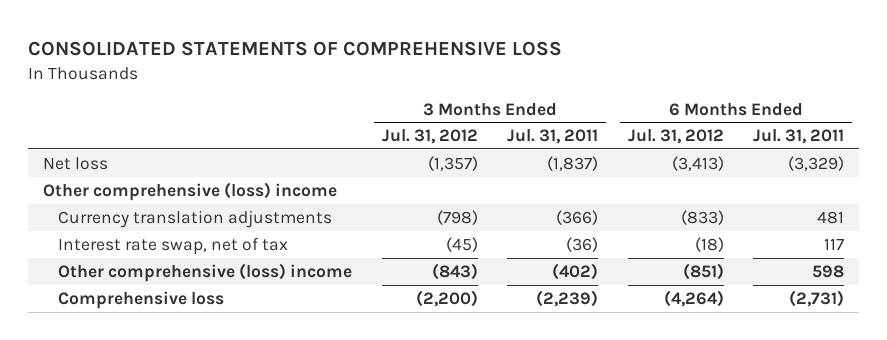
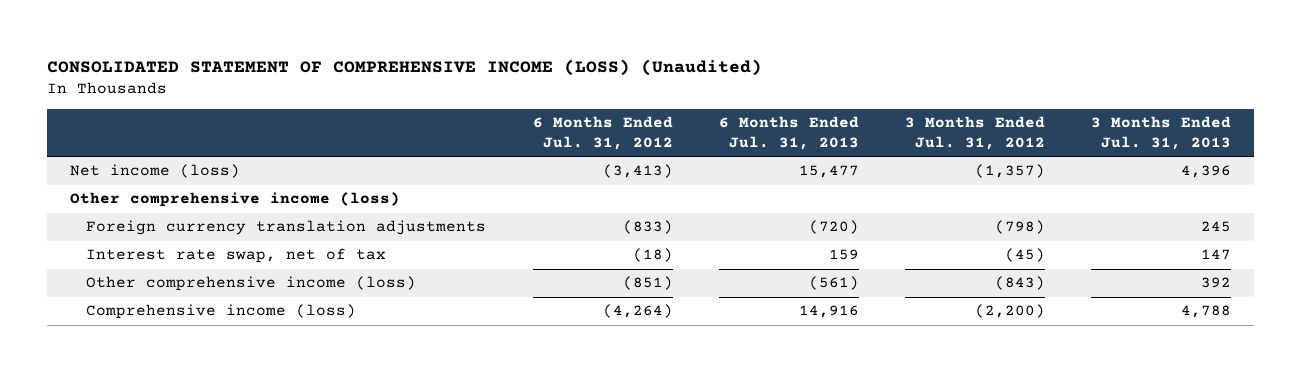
[28,41,563,57] CONSOLIDATED STATEMENTS OF COMPREHENSIVE LOSS -> [47,58,763,76] CONSOLIDATED STATEMENT OF COMPREHENSIVE INCOME (LOSS) (Unaudited)
[507,129,599,145] Jul. 31, 2011 -> none
[753,129,845,145] Jul. 31, 2011 -> none
none -> [718,116,859,150] 6 Months Ended Jul. 31, 2013
none -> [1091,116,1232,150] 3 Months Ended Jul. 31, 2013
[42,156,108,170] Net loss -> [70,164,241,179] Net income (loss)
[42,181,337,201] Other comprehensive (loss) income -> [70,192,401,208] Other comprehensive income (loss)
[58,209,333,228] Currency translation adjustments -> [86,220,487,236] Foreign currency translation adjustments
[58,262,353,282] Other comprehensive (loss) income -> [86,276,417,292] Other comprehensive income (loss)
[58,290,225,309] Comprehensive loss -> [86,304,357,320] Comprehensive income (loss)

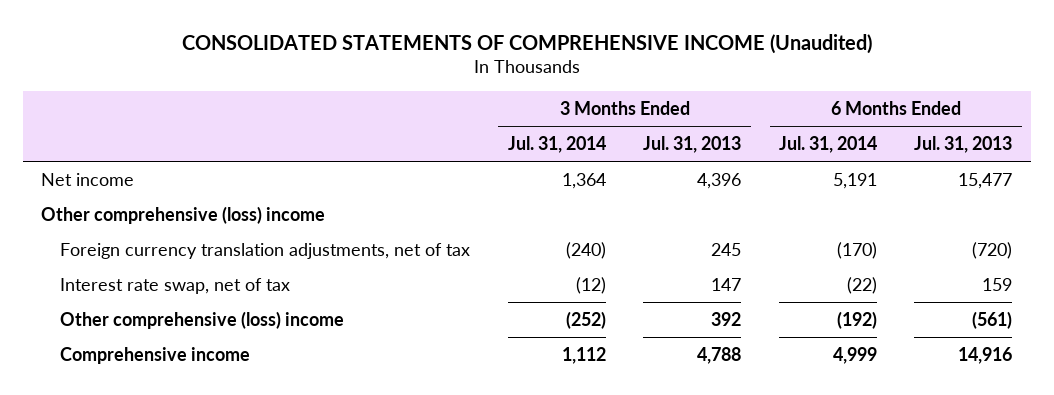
[47,58,763,76] CONSOLIDATED STATEMENT OF COMPREHENSIVE INCOME (LOSS) (Unaudited) -> [181,33,872,54] CONSOLIDATED STATEMENTS OF COMPREHENSIVE INCOME (Unaudited)
[532,116,673,150] 6 Months Ended Jul. 31, 2012 -> none
[904,116,1045,150] 3 Months Ended Jul. 31, 2012 -> none
none -> [507,135,606,153] Jul. 31, 2014
none -> [778,135,877,153] Jul. 31, 2014
[70,164,241,179] Net income (loss) -> [41,172,135,186] Net income
[70,192,401,208] Other comprehensive income (loss) -> [41,205,326,224] Other comprehensive (loss) income
[86,220,487,236] Foreign currency translation adjustments -> [60,242,471,259] Foreign currency translation adjustments, net of tax
[86,276,417,292] Other comprehensive income (loss) -> [60,310,345,329] Other comprehensive (loss) income
[86,304,357,320] Comprehensive income (loss) -> [60,346,251,364] Comprehensive income

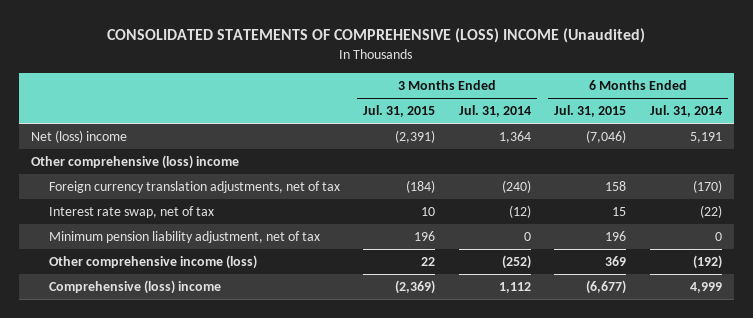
[181,33,872,54] CONSOLIDATED STATEMENTS OF COMPREHENSIVE INCOME (Unaudited) -> [107,28,646,44] CONSOLIDATED STATEMENTS OF COMPREHENSIVE (LOSS) INCOME (Unaudited)
[643,135,742,153] Jul. 31, 2013 -> none
[914,135,1013,153] Jul. 31, 2013 -> none
none -> [363,105,436,118] Jul. 31, 2015
none -> [554,105,627,118] Jul. 31, 2015
[41,172,135,186] Net income -> [30,130,127,144] Net (loss) income
none -> [48,231,320,244] Minimum pension liability adjustment, net of tax
[60,310,345,329] Other comprehensive (loss) income -> [48,255,257,270] Other comprehensive income (loss)
[60,346,251,364] Comprehensive income -> [48,280,221,295] Comprehensive (loss) income

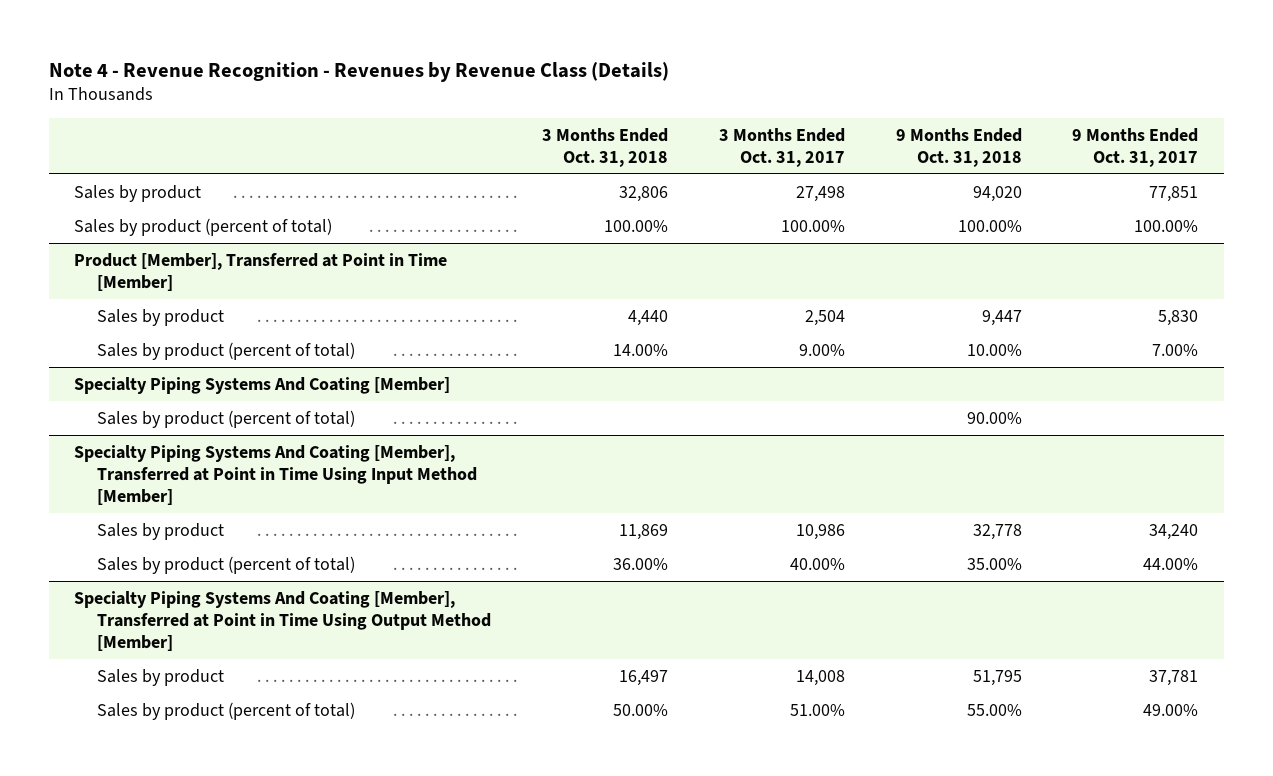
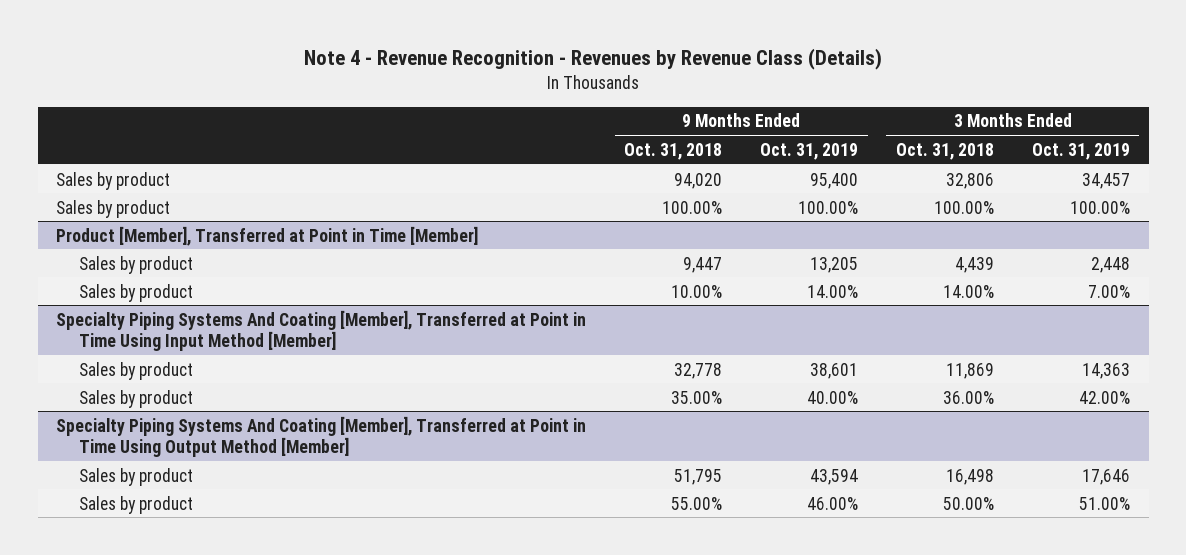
[718,127,845,168] 3 Months Ended Oct. 31, 2017 -> none
[1072,127,1199,168] 9 Months Ended Oct. 31, 2017 -> none
none -> [760,142,859,160] Oct. 31, 2019
none -> [1031,142,1130,160] Oct. 31, 2019
[74,217,333,236] Sales by product (percent of total) -> [56,199,171,218] Sales by product
[74,376,451,394] Specialty Piping Systems And Coating [Member] -> none
[97,409,356,428] Sales by product (percent of total) -> none
[627,309,668,326] 4,440 -> [954,256,994,273] 4,439
[97,341,356,360] Sales by product (percent of total) -> [78,283,193,302] Sales by product
[97,555,356,574] Sales by product (percent of total) -> [78,389,193,408] Sales by product
[618,669,668,686] 16,497 -> [945,468,994,485] 16,498
[97,701,356,720] Sales by product (percent of total) -> [78,495,193,514] Sales by product

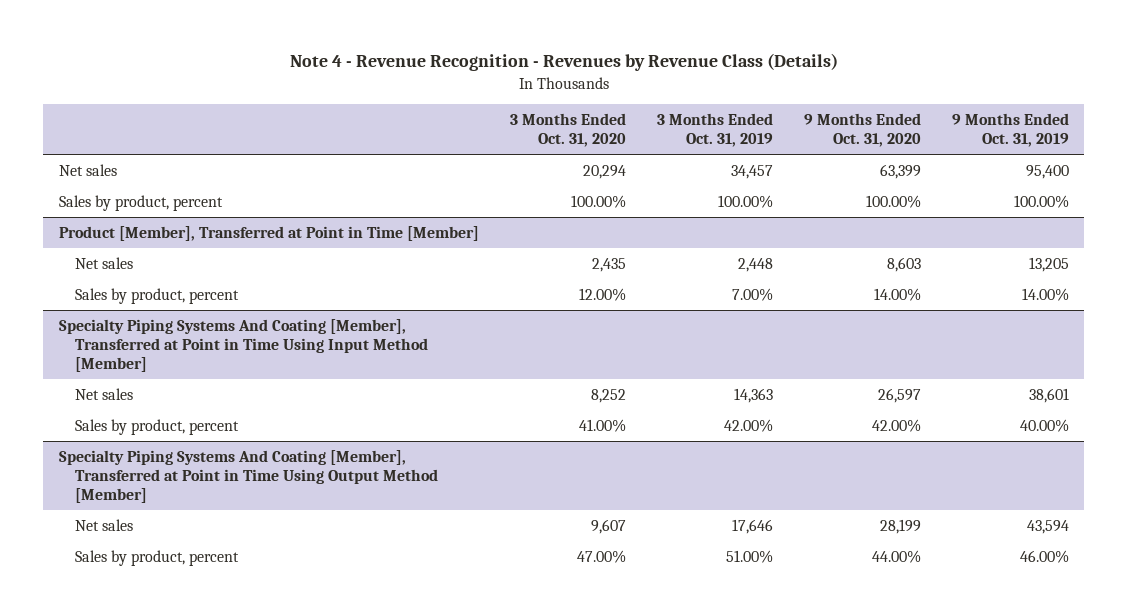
[624,142,723,160] Oct. 31, 2018 -> none
[895,142,994,160] Oct. 31, 2018 -> none
none -> [509,112,626,148] 3 Months Ended Oct. 31, 2020
none -> [803,112,921,148] 9 Months Ended Oct. 31, 2020
[56,171,171,190] Sales by product -> [58,163,117,176] Net sales
[56,199,171,218] Sales by product -> [58,194,223,211] Sales by product, percent
[78,255,193,274] Sales by product -> [75,256,134,269] Net sales
[78,283,193,302] Sales by product -> [75,287,240,304] Sales by product, percent
[78,361,193,380] Sales by product -> [75,387,134,400] Net sales
[78,389,193,408] Sales by product -> [75,418,240,435] Sales by product, percent
[78,467,193,486] Sales by product -> [75,518,134,531] Net sales
[78,495,193,514] Sales by product -> [75,549,240,566] Sales by product, percent

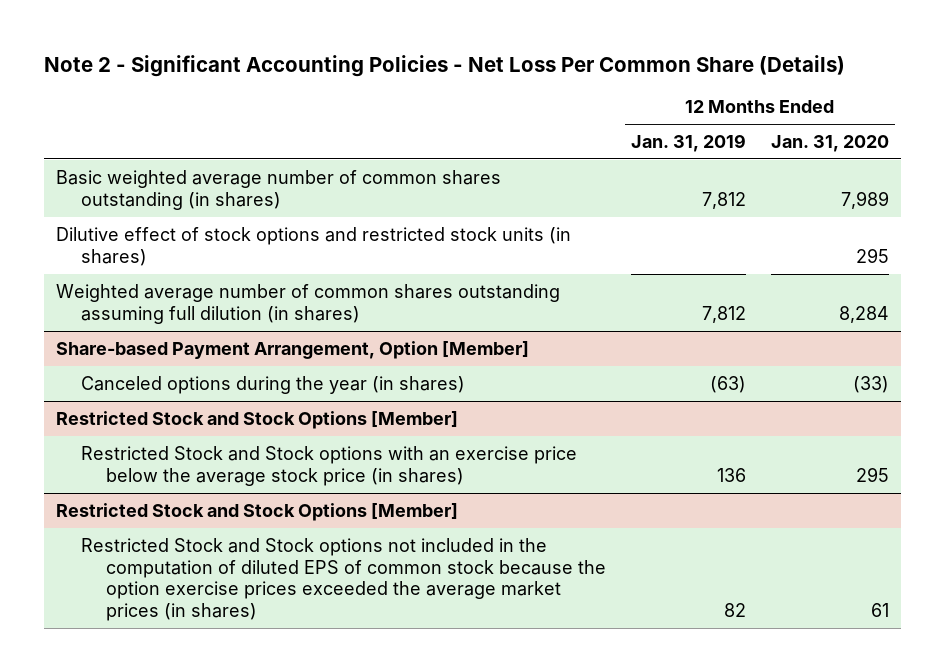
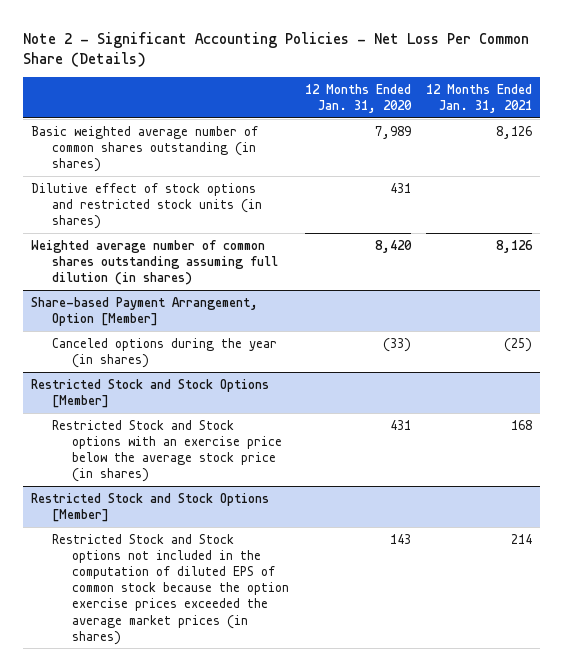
[630,133,746,152] Jan. 31, 2019 -> none
none -> [426,83,533,114] 12 Months Ended Jan. 31, 2021
[855,247,889,263] 295 -> [389,182,411,193] 431
[838,305,889,323] 8,284 -> [374,239,412,253] 8,420
[855,466,889,482] 295 -> [389,419,411,430] 431
[870,603,889,618] 61 -> [389,533,411,544] 143

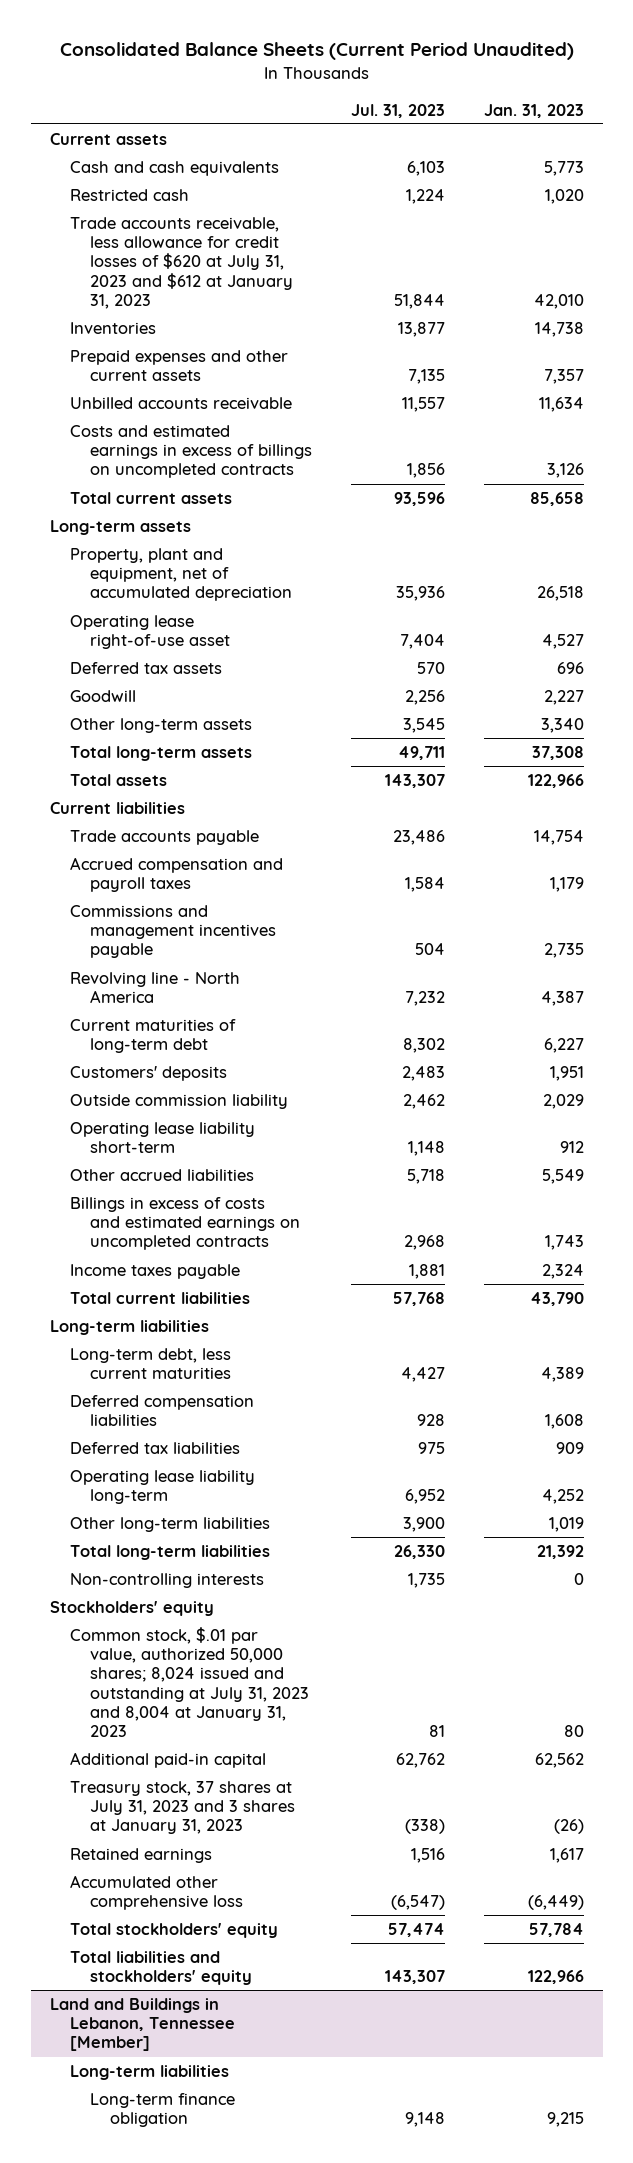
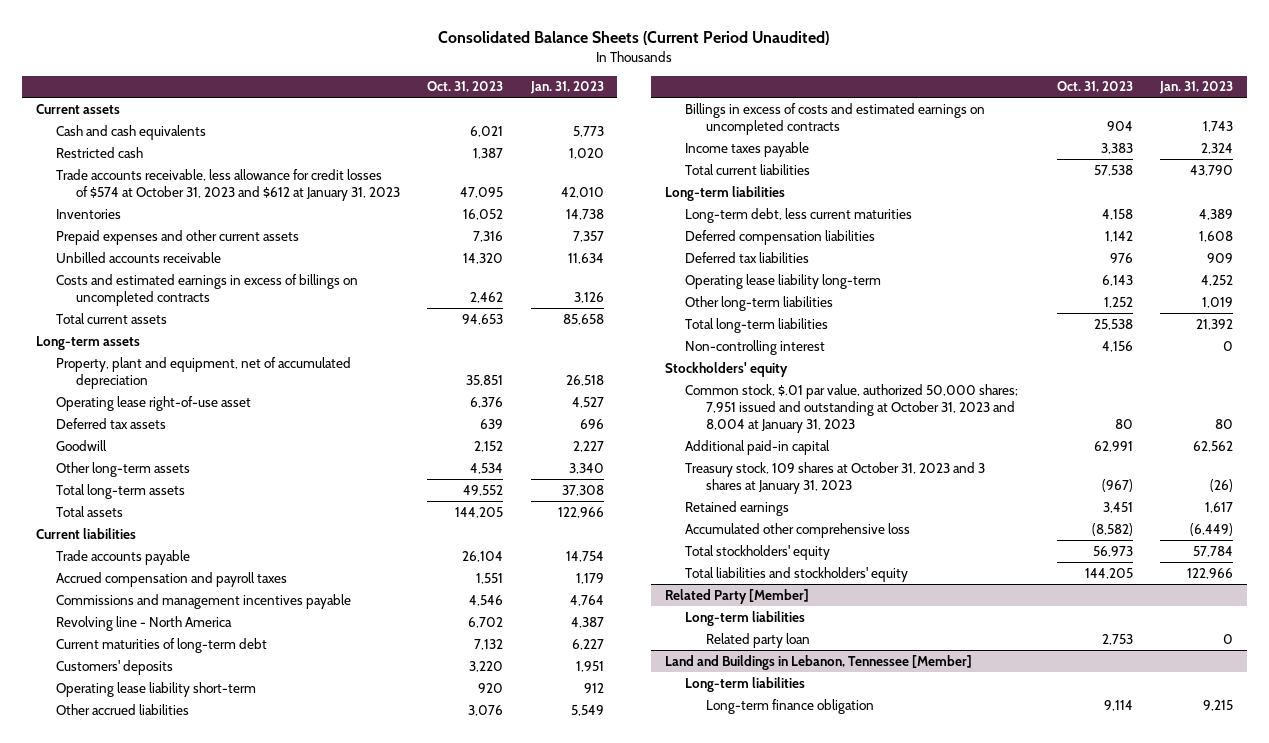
[350,103,445,118] Jul. 31, 2023 -> none
none -> [427,81,504,93] Oct. 31, 2023
[70,216,294,309] Trade accounts receivable, less allowance for credit losses of $620 at July 31, 2023 and $612 at January 31, 2023 -> [55,168,401,201] Trade accounts receivable, less allowance for credit losses of $574 at October 31, 2023 and $612 at January 31, 2023
[543,943,584,959] 2,735 -> [569,594,604,606] 4,764
[70,1093,289,1109] Outside commission liability -> none
[70,1572,265,1588] Non-controlling interests -> [685,339,826,355] Non-controlling interest
[70,1626,310,1738] Common stock, $.01 par value, authorized 50,000 shares; 8,024 issued and outstanding at July 31, 2023 and 8,004 at January 31, 2023 -> [685,383,1019,434] Common stock, $.01 par value, authorized 50,000 shares; 7,951 issued and outstanding at October 31, 2023 and 8,004 at January 31, 2023
[70,1780,296,1835] Treasury stock, 37 shares at July 31, 2023 and 3 shares at January 31, 2023 -> [685,461,986,494] Treasury stock, 109 shares at October 31, 2023 and 3 shares at January 31, 2023
none -> [665,588,810,604] Related Party [Member]
none -> [685,610,806,626] Long-term liabilities
none -> [705,632,810,648] Related party loan

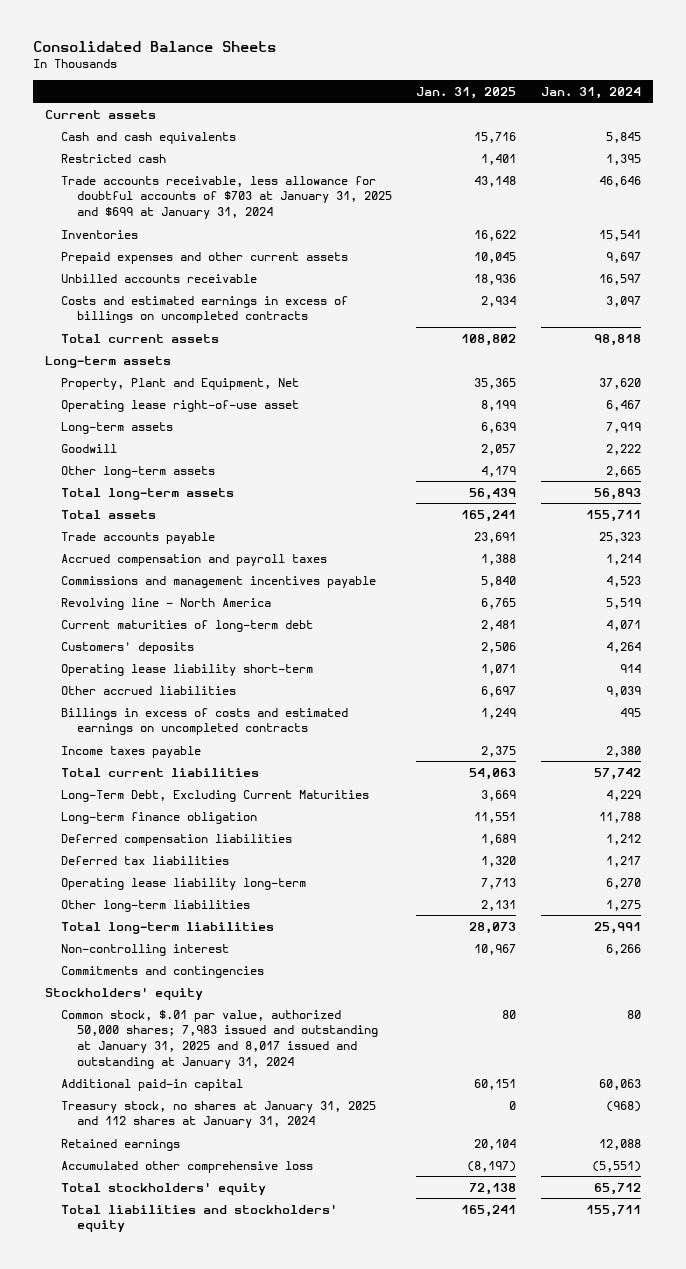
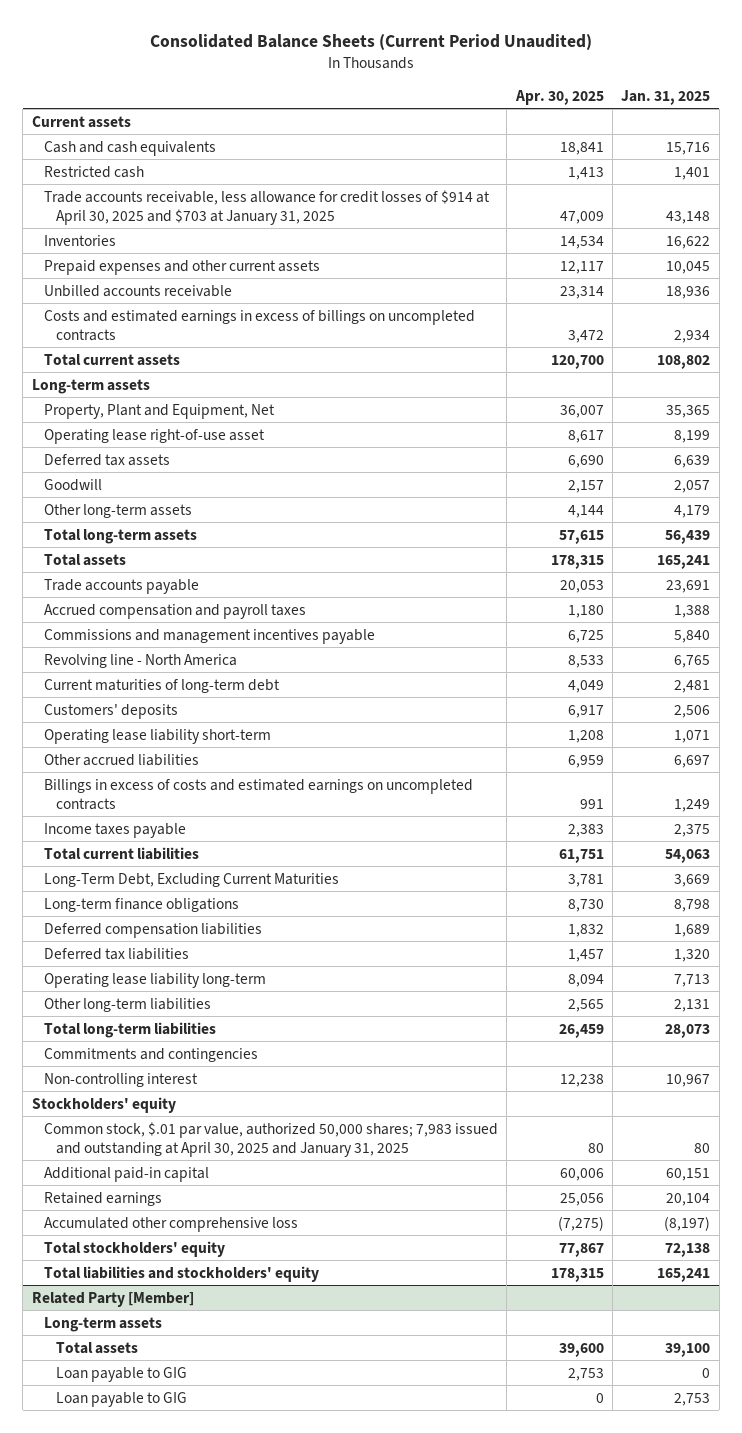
[32,40,276,52] Consolidated Balance Sheets -> [150,33,593,50] Consolidated Balance Sheets (Current Period Unaudited)
[540,87,641,100] Jan. 31, 2024 -> none
none -> [514,89,604,105] Apr. 30, 2025
[60,175,392,220] Trade accounts receivable, less allowance for doubtful accounts of $703 at January 31, 2025 and $699 at January 31, 2024 -> [43,189,490,225] Trade accounts receivable, less allowance for credit losses of $914 at April 30, 2025 and $703 at January 31, 2025
[60,421,173,434] Long-term assets -> [43,453,170,466] Deferred tax assets
[60,811,257,824] Long-term finance obligation -> [43,897,239,912] Long-term finance obligations
[474,811,517,823] 11,551 -> [674,898,711,912] 8,798
[60,943,229,956] Non-controlling interest -> [43,1072,198,1087] Non-controlling interest
[60,1009,378,1070] Common stock, $.01 par value, authorized 50,000 shares; 7,983 issued and outstanding at January 31, 2025 and 8,017 issued and outstanding at January 31, 2024 -> [43,1121,498,1157] Common stock, $.01 par value, authorized 50,000 shares; 7,983 issued and outstanding at April 30, 2025 and January 31, 2025
[60,1100,376,1129] Treasury stock, no shares at January 31, 2025 and 112 shares at January 31, 2024 -> none
none -> [31,1291,194,1307] Related Party [Member]
none -> [43,1316,162,1332] Long-term assets
none -> [55,1341,138,1354] Total assets
none -> [55,1366,187,1382] Loan payable to GIG
none -> [55,1391,187,1407] Loan payable to GIG

